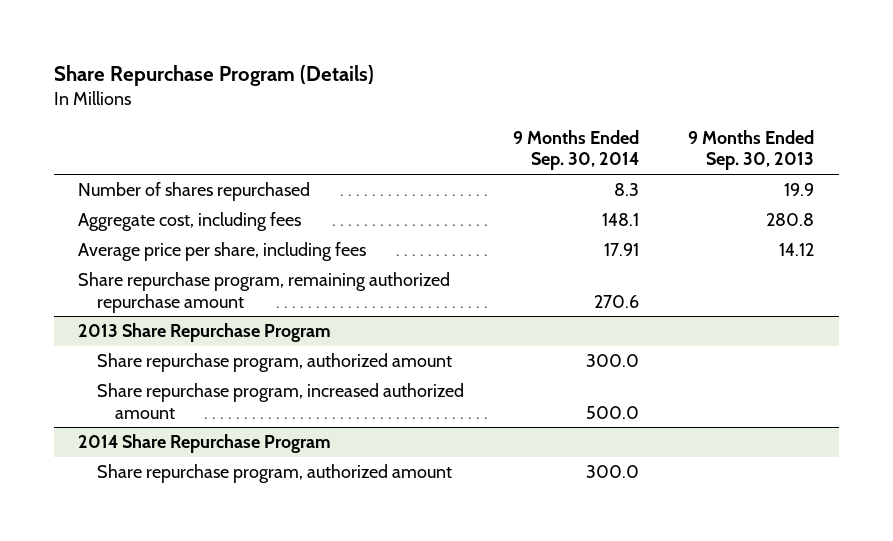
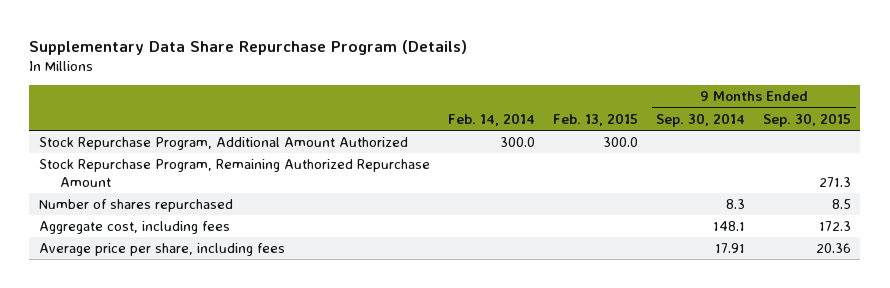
[53,65,374,87] Share Repurchase Program (Details) -> [29,39,468,55] Supplementary Data Share Repurchase Program (Details)
[688,130,815,171] 9 Months Ended Sep. 30, 2013 -> none
none -> [447,112,535,126] Feb. 14, 2014
none -> [552,112,638,126] Feb. 13, 2015
none -> [763,112,852,127] Sep. 30, 2015
none -> [38,137,408,151] Stock Repurchase Program, Additional Amount Authorized
none -> [38,159,430,188] Stock Repurchase Program, Remaining Authorized Repurchase Amount
[78,272,451,313] Share repurchase program, remaining authorized repurchase amount -> none
[78,323,332,343] 2013 Share Repurchase Program -> none
[96,353,452,373] Share repurchase program, authorized amount -> none
[96,383,464,419] Share repurchase program, increased authorized amount -> none
[78,434,332,454] 2014 Share Repurchase Program -> none
[96,464,452,484] Share repurchase program, authorized amount -> none

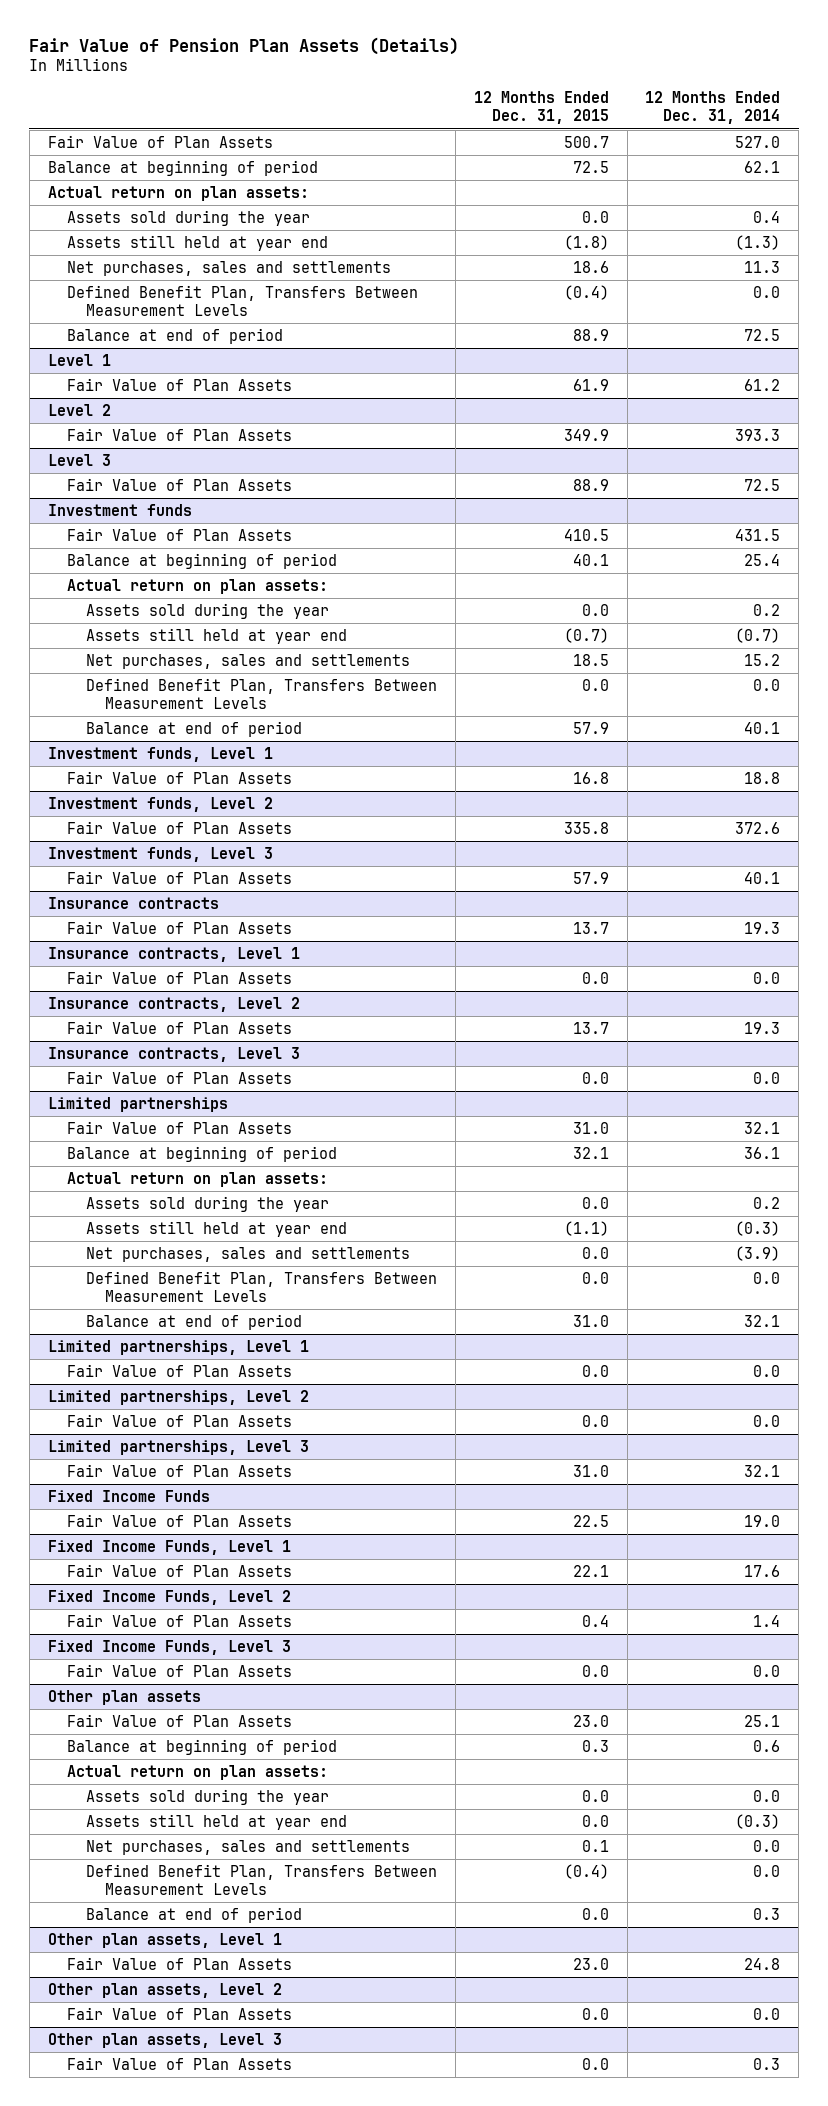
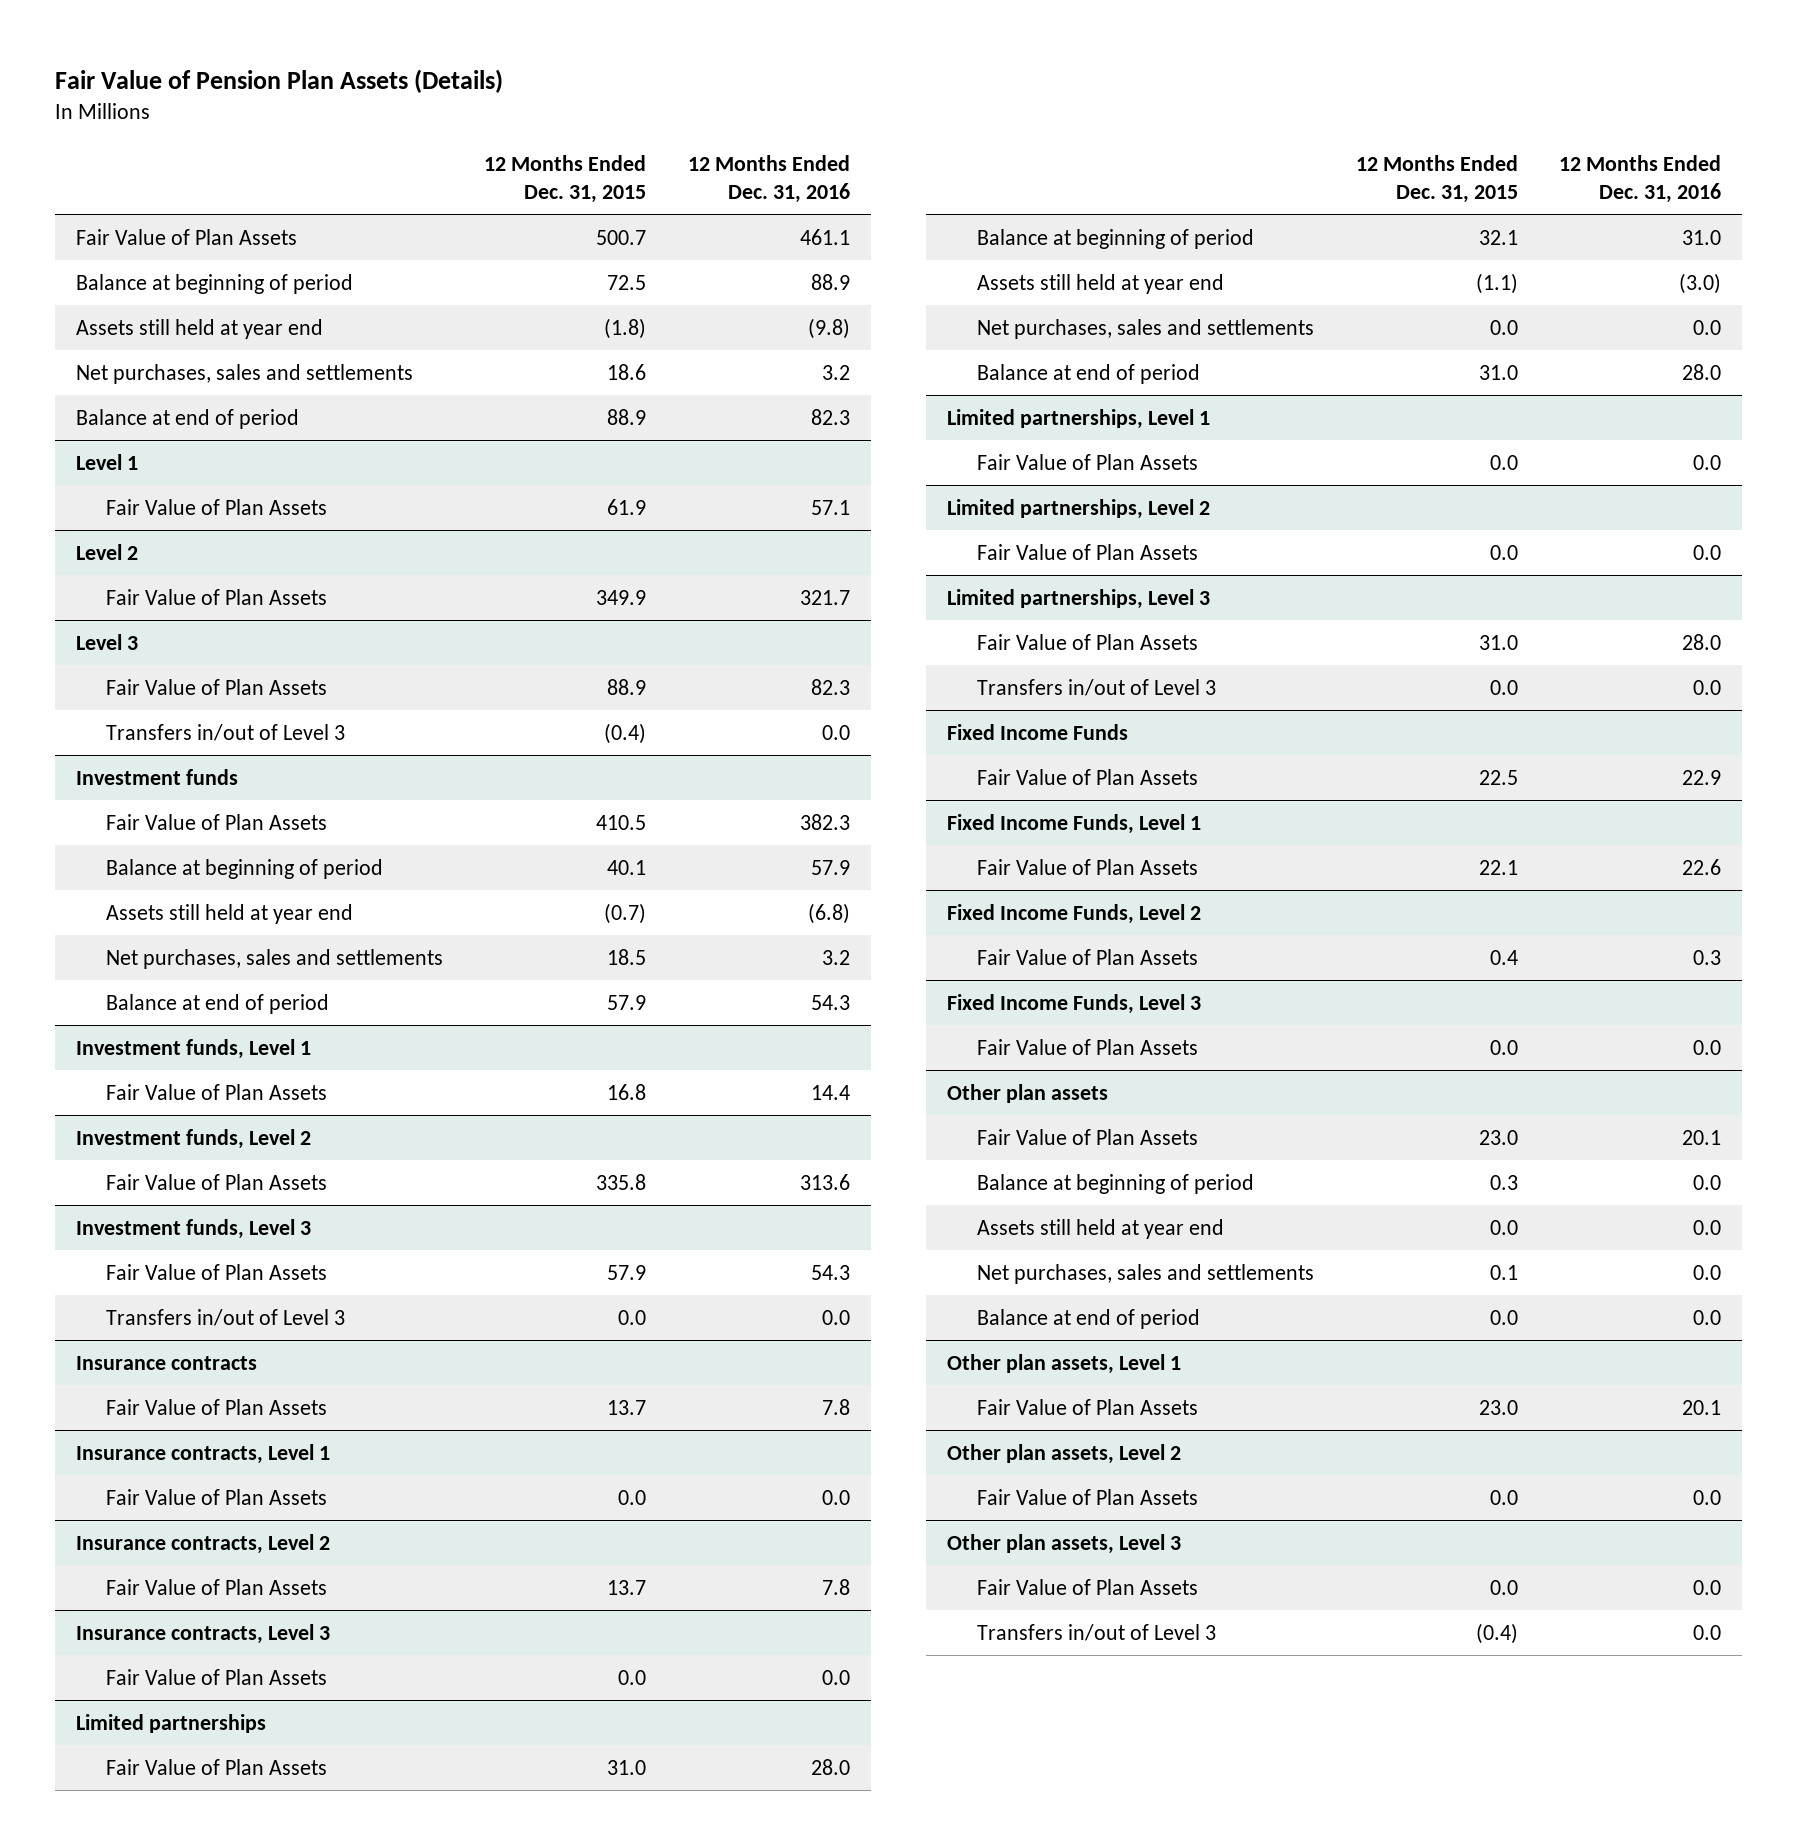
[645,91,781,125] 12 Months Ended Dec. 31, 2014 -> none
none -> [687,155,850,204] 12 Months Ended Dec. 31, 2016
[47,185,309,201] Actual return on plan assets: -> none
[66,209,310,226] Assets sold during the year -> none
[66,284,418,316] Defined Benefit Plan, Transfers Between Measurement Levels -> none
none -> [105,723,345,741] Transfers in/out of Level 3
[66,578,328,594] Actual return on plan assets: -> none
[85,602,329,619] Assets sold during the year -> none
[85,677,437,709] Defined Benefit Plan, Transfers Between Measurement Levels -> none
none -> [105,1308,345,1326] Transfers in/out of Level 3
[66,1171,328,1187] Actual return on plan assets: -> none
[85,1195,329,1212] Assets sold during the year -> none
[85,1270,437,1302] Defined Benefit Plan, Transfers Between Measurement Levels -> none
none -> [977,678,1217,696] Transfers in/out of Level 3
[66,1764,328,1780] Actual return on plan assets: -> none
[85,1788,329,1805] Assets sold during the year -> none
[85,1863,437,1895] Defined Benefit Plan, Transfers Between Measurement Levels -> none
none -> [977,1623,1217,1641] Transfers in/out of Level 3

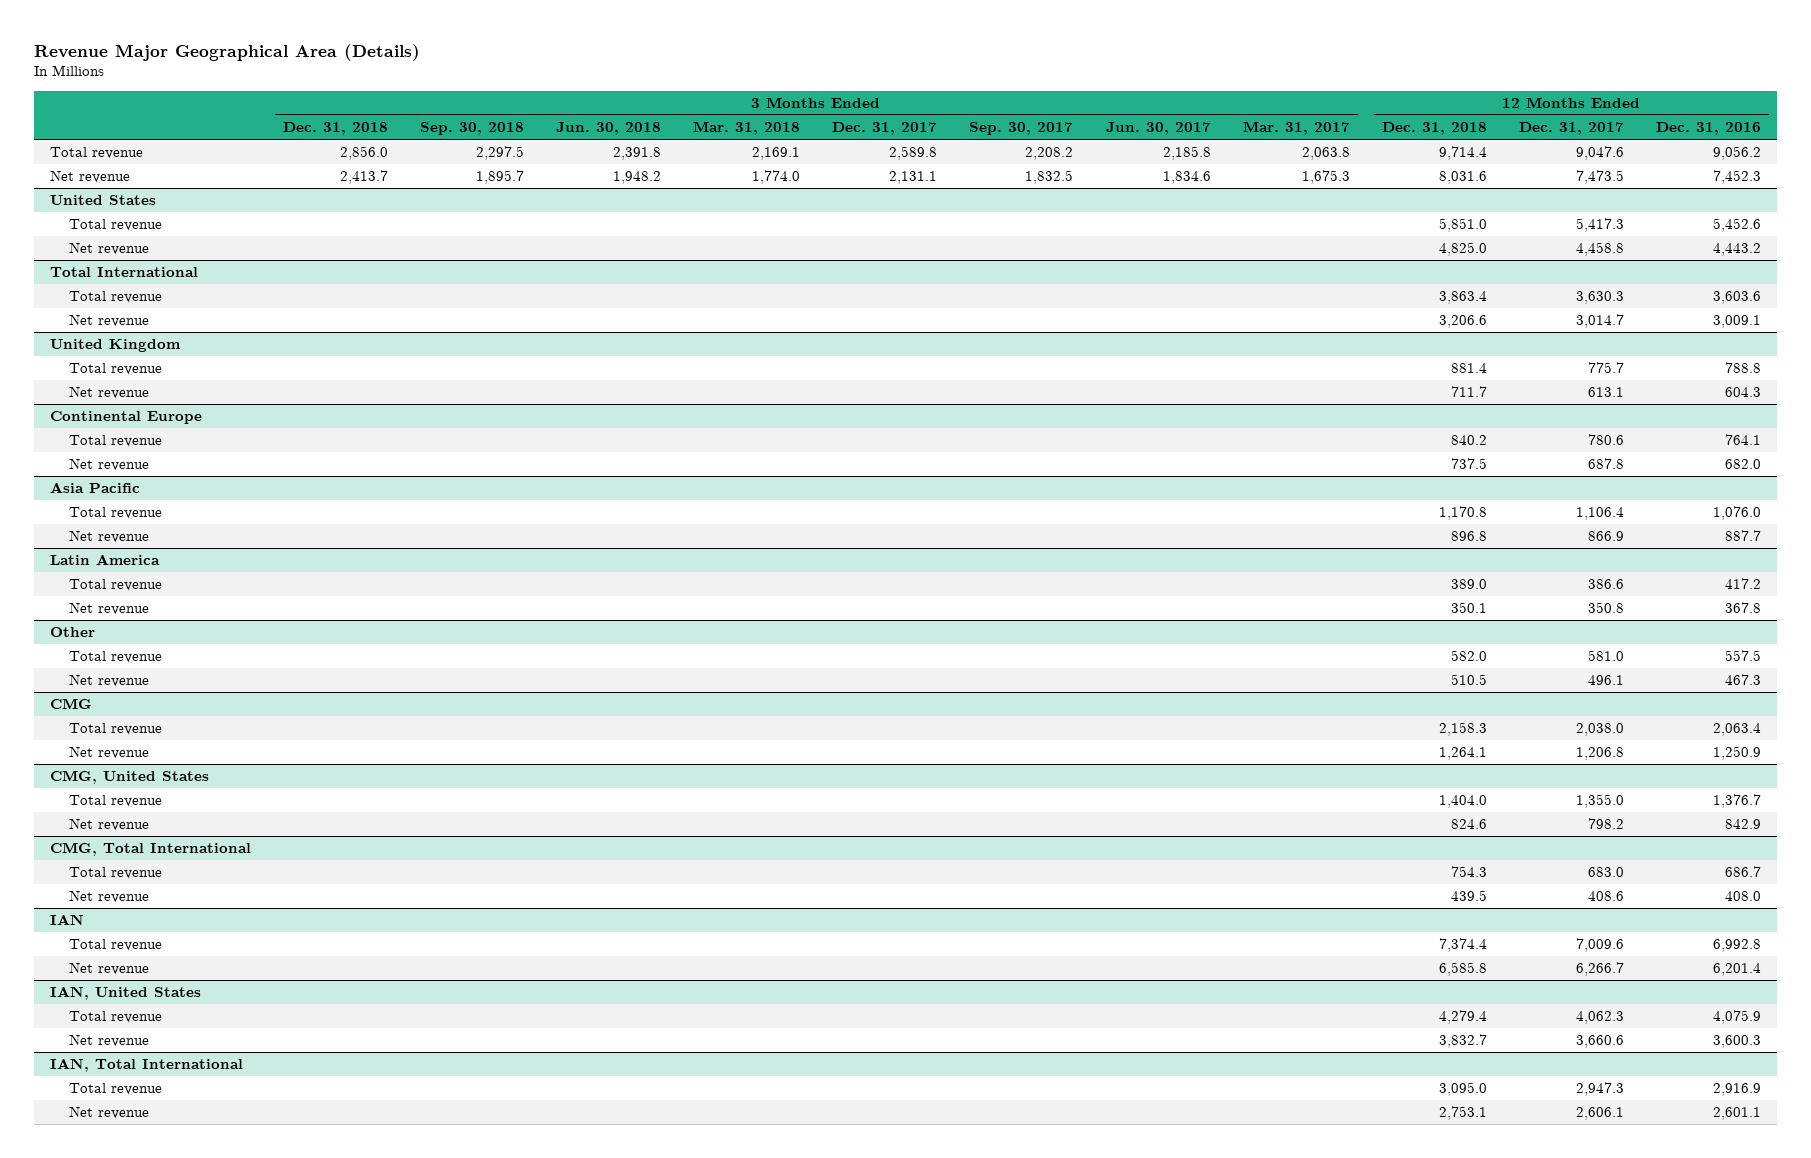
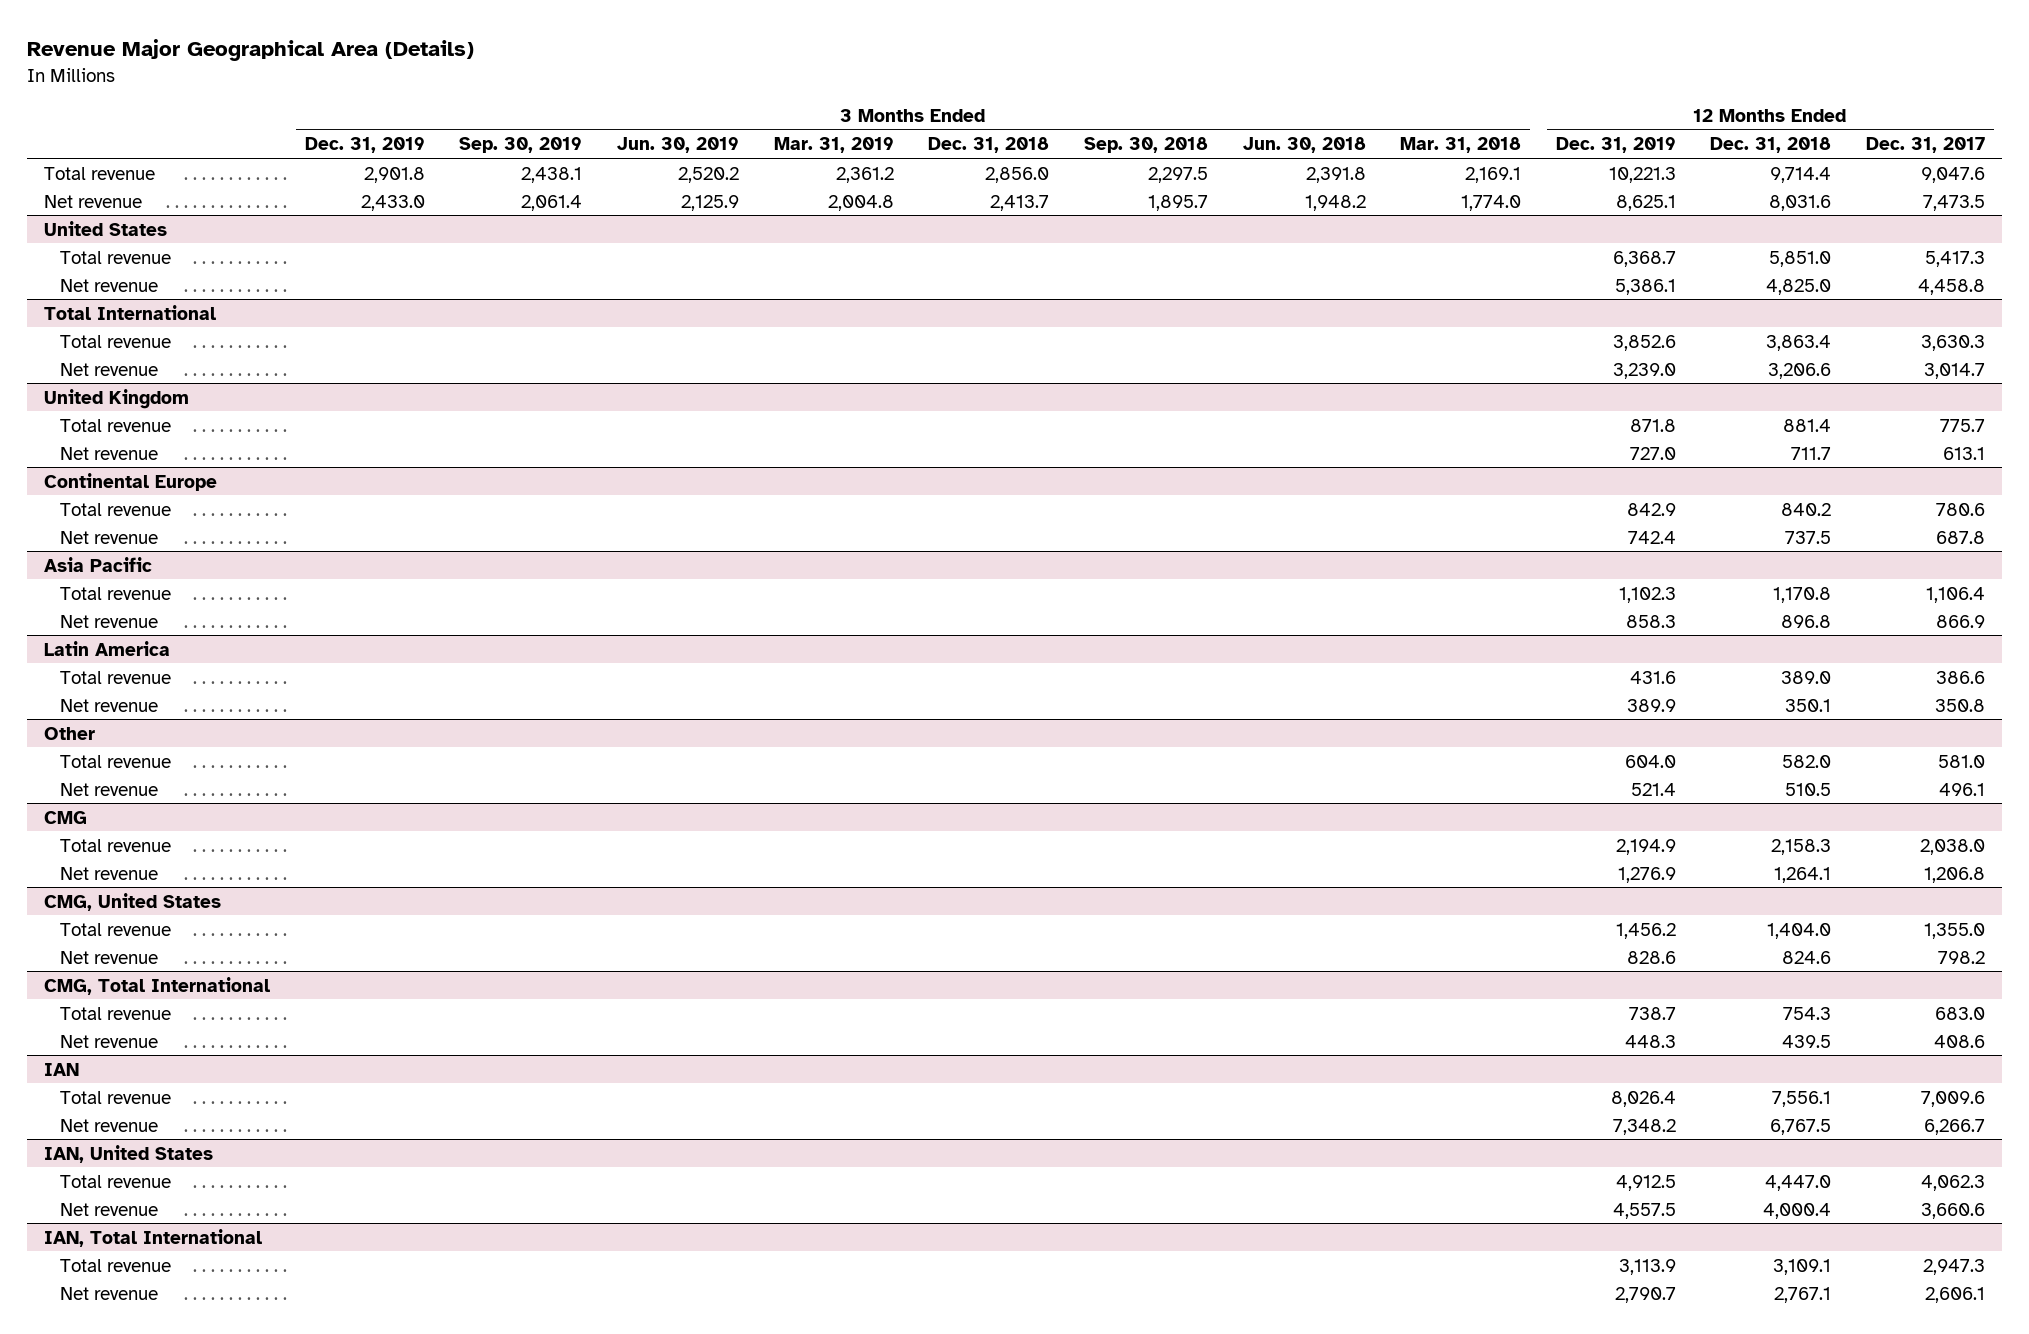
[832,122,938,136] Dec. 31, 2017 -> none
[969,122,1074,136] Sep. 30, 2017 -> none
[1105,122,1211,136] Jun. 30, 2017 -> none
[1242,121,1350,136] Mar. 31, 2017 -> none
[1655,122,1761,136] Dec. 31, 2016 -> none
none -> [304,137,425,154] Dec. 31, 2019
none -> [459,137,583,154] Sep. 30, 2019
none -> [616,137,739,154] Jun. 30, 2019
none -> [773,137,894,154] Mar. 31, 2019
none -> [1555,137,1676,154] Dec. 31, 2019
[1438,938,1487,953] 7,374.4 -> [1772,1090,1832,1107] 7,556.1
[1438,962,1487,977] 6,585.8 -> [1770,1118,1832,1135] 6,767.5
[1438,1010,1487,1025] 4,279.4 -> [1765,1174,1832,1191] 4,447.0
[1438,1034,1487,1049] 3,832.7 -> [1763,1202,1832,1219] 4,000.4
[1438,1082,1487,1097] 3,095.0 -> [1773,1258,1832,1275] 3,109.1
[1438,1106,1487,1121] 2,753.1 -> [1774,1286,1832,1303] 2,767.1

